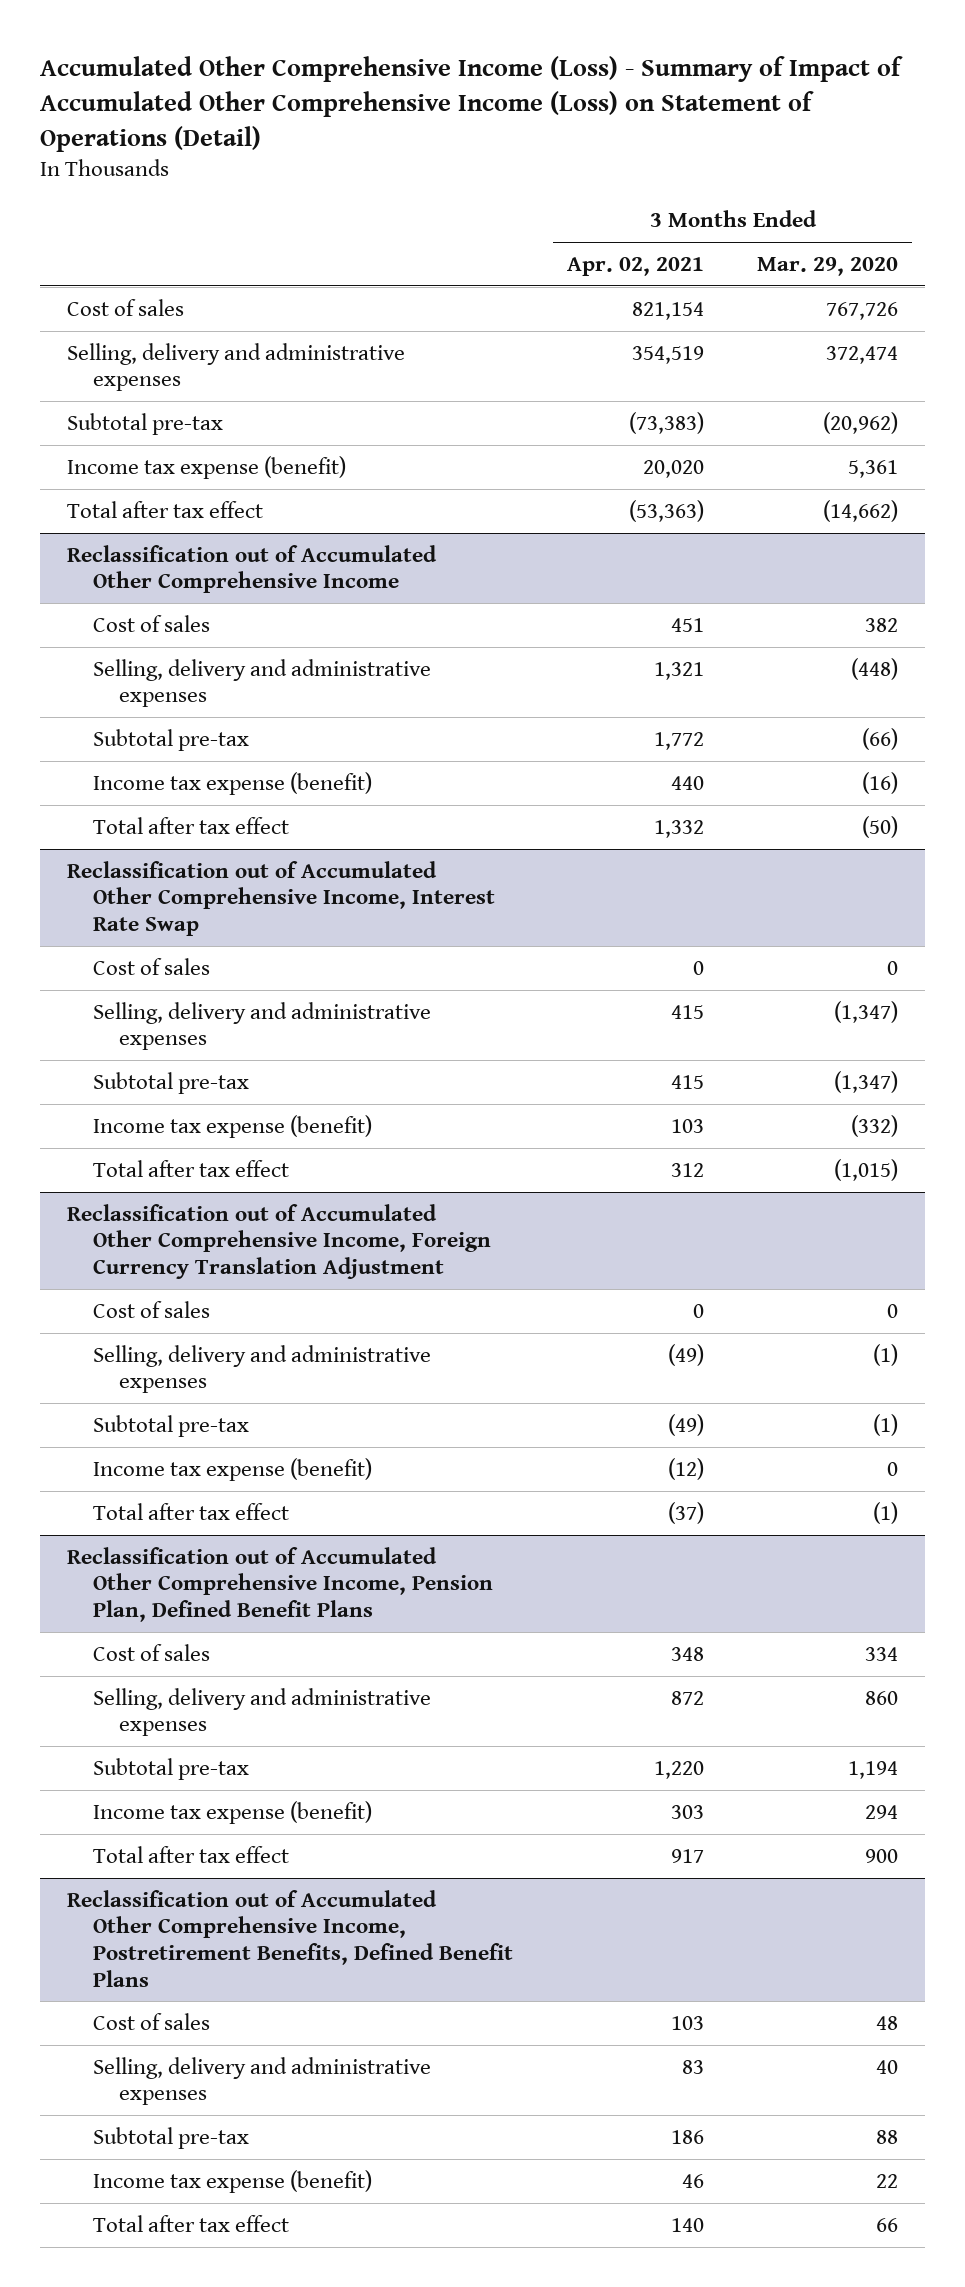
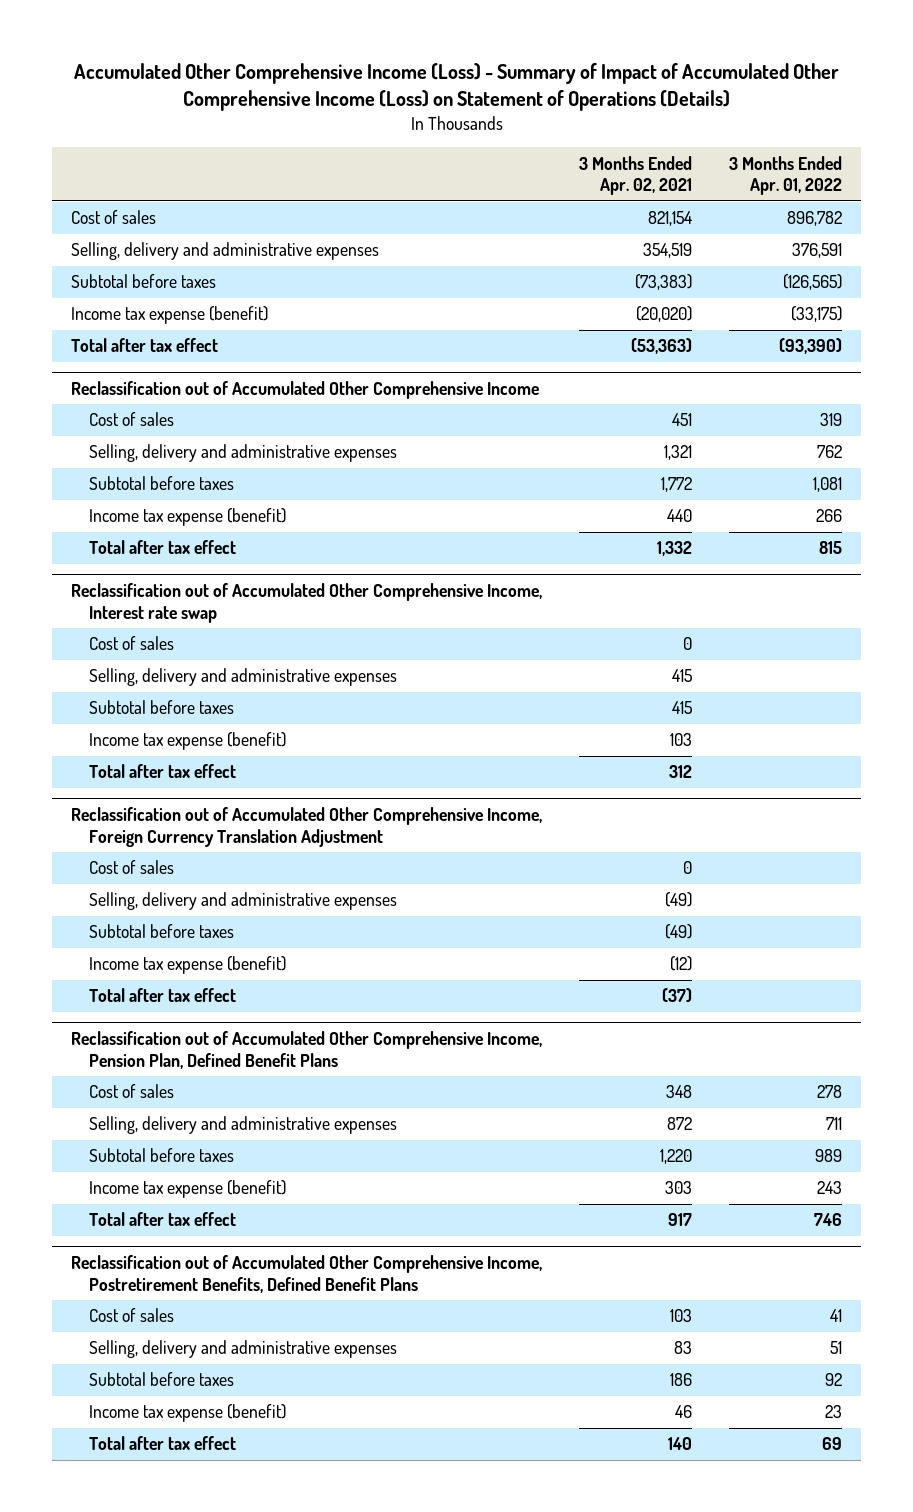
[40,55,904,152] Accumulated Other Comprehensive Income (Loss) - Summary of Impact of Accumulated Other Comprehensive Income (Loss) on Statement of Operations (Detail) -> [73,63,839,112] Accumulated Other Comprehensive Income (Loss) - Summary of Impact of Accumulated Other Comprehensive Income (Loss) on Statement of Operations (Details)
[757,256,899,276] Mar. 29, 2020 -> none
none -> [729,155,843,196] 3 Months Ended Apr. 01, 2022
[67,412,224,435] Subtotal pre-tax -> [70,274,216,289] Subtotal before taxes
[642,459,704,478] 20,020 -> [636,306,693,323] (20,020)
[93,728,250,751] Subtotal pre-tax -> [89,476,235,491] Subtotal before taxes
[67,860,496,936] Reclassification out of Accumulated Other Comprehensive Income, Interest Rate Swap -> [70,583,542,623] Reclassification out of Accumulated Other Comprehensive Income, Interest rate swap
[93,1071,250,1094] Subtotal pre-tax -> [89,700,235,715] Subtotal before taxes
[93,1414,250,1437] Subtotal pre-tax -> [89,924,235,939] Subtotal before taxes
[93,1757,250,1780] Subtotal pre-tax -> [89,1148,235,1163] Subtotal before taxes
[93,2126,250,2149] Subtotal pre-tax -> [89,1372,235,1387] Subtotal before taxes

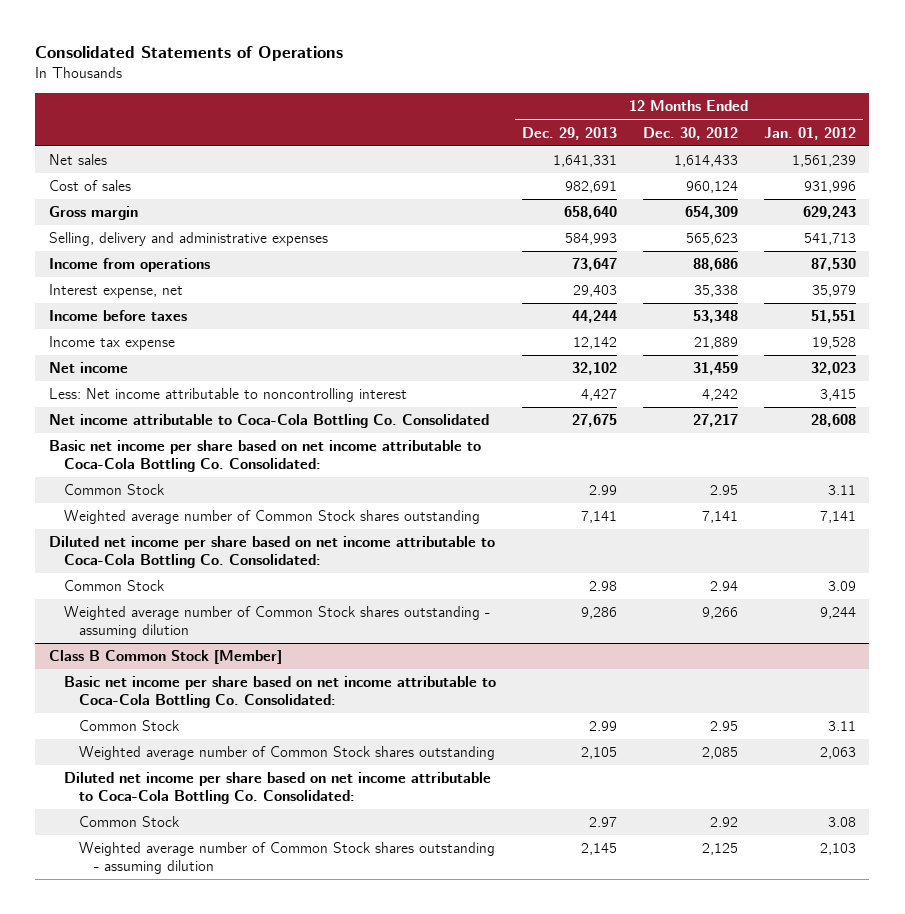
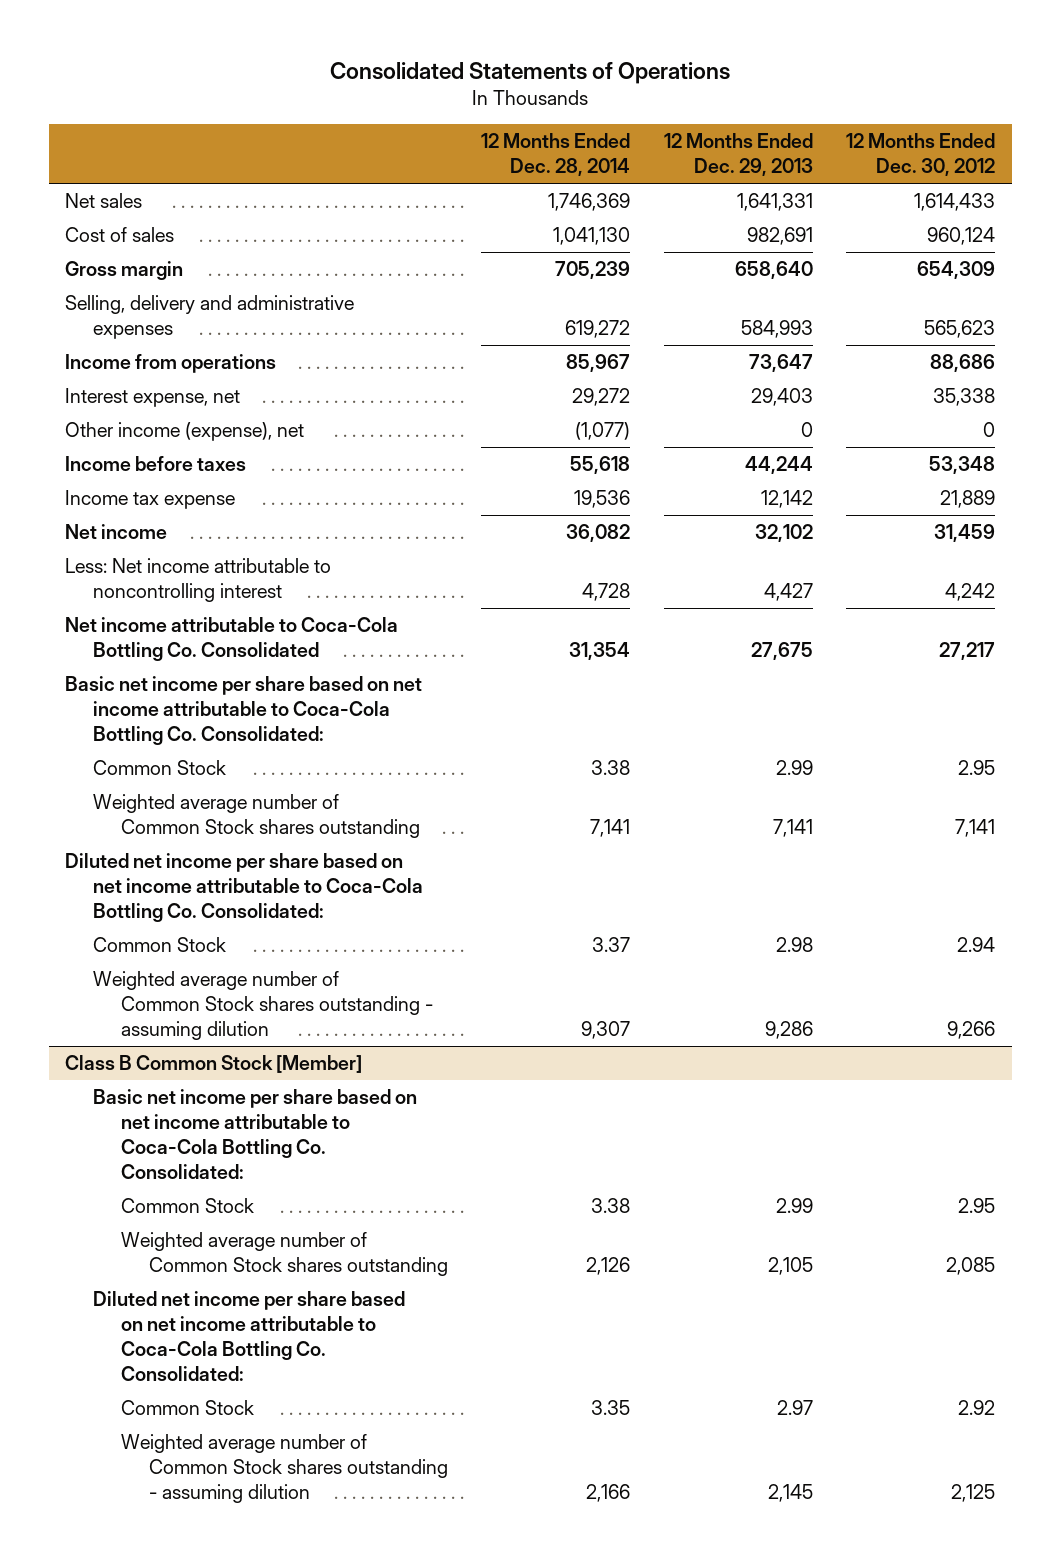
[764,126,857,140] Jan. 01, 2012 -> none
none -> [481,133,631,177] 12 Months Ended Dec. 28, 2014
none -> [65,421,305,441] Other income (expense), net

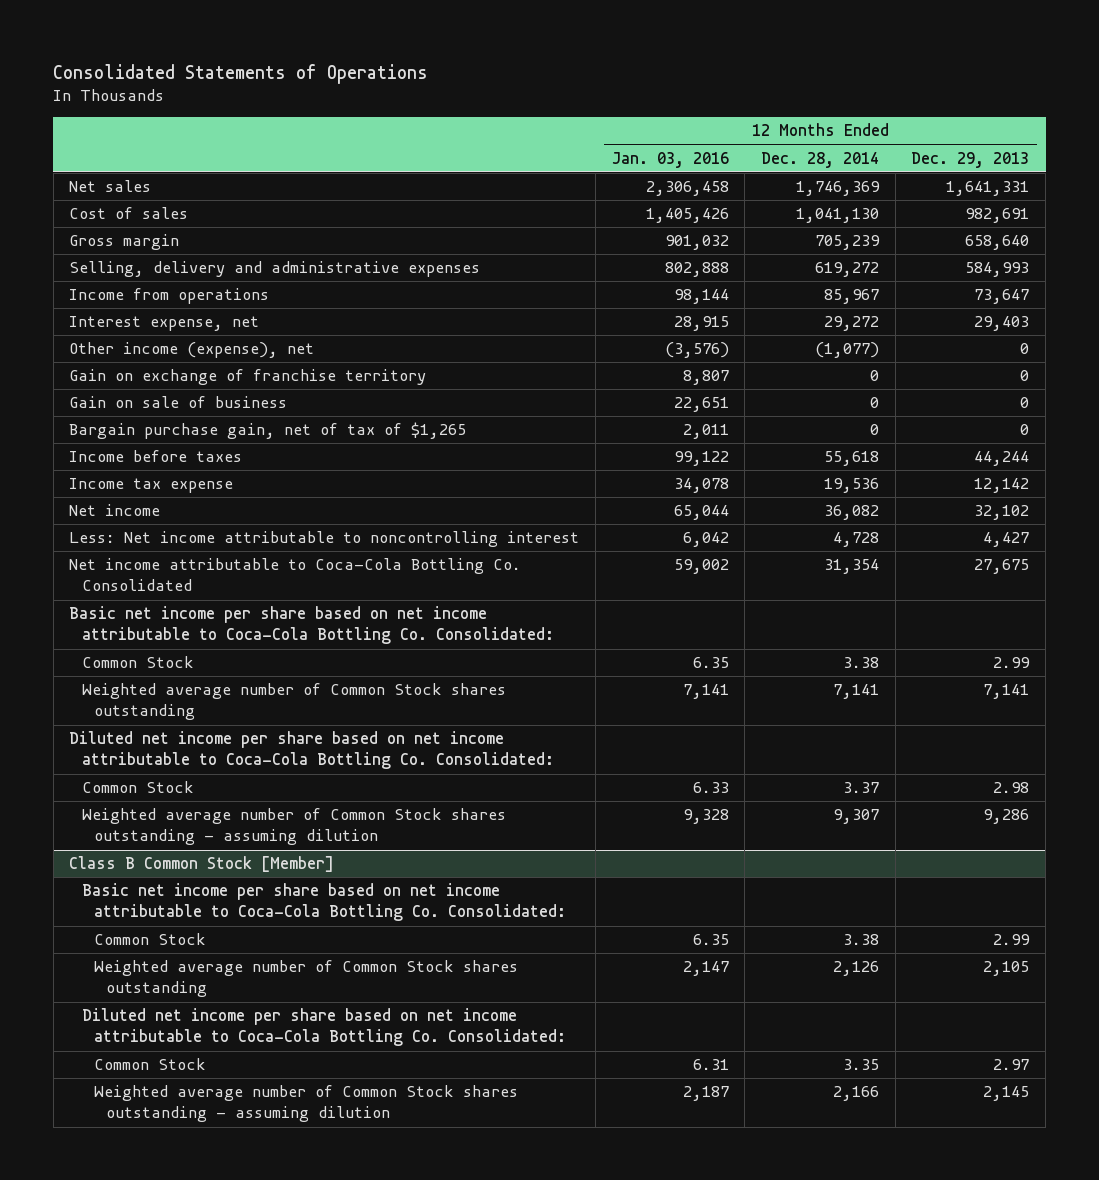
[846,133,996,177] 12 Months Ended Dec. 30, 2012 -> none
none -> [611,151,729,168] Jan. 03, 2016
none -> [69,369,427,386] Gain on exchange of franchise territory
none -> [69,396,288,409] Gain on sale of business
none -> [69,422,467,440] Bargain purchase gain, net of tax of $1,265

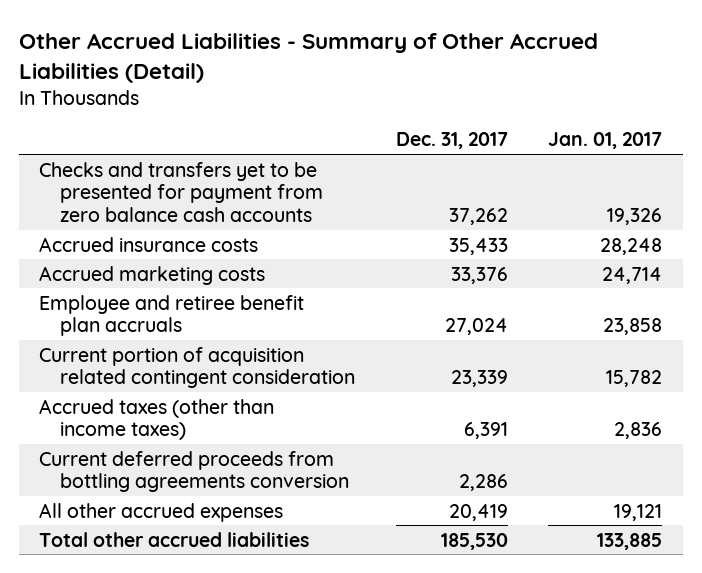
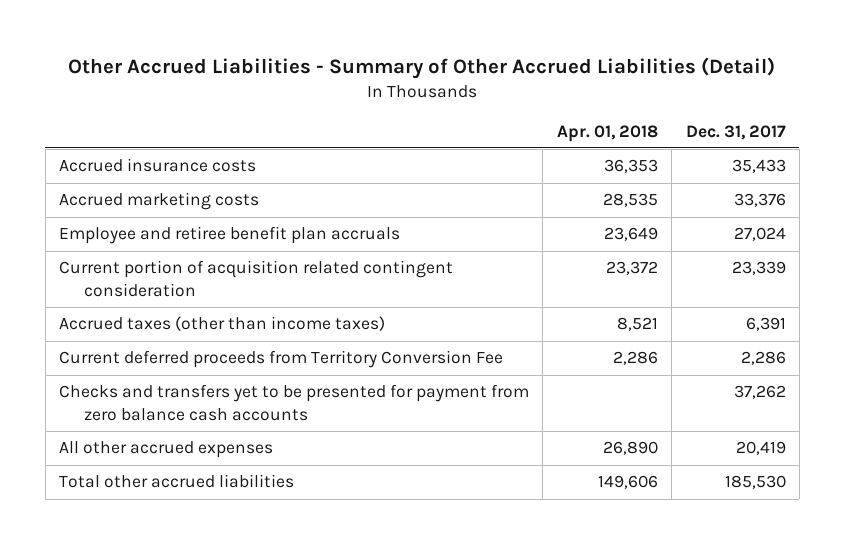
[548,132,663,150] Jan. 01, 2017 -> none
none -> [556,124,658,142] Apr. 01, 2018
[39,450,350,493] Current deferred proceeds from bottling agreements conversion -> [58,350,503,369] Current deferred proceeds from Territory Conversion Fee
[39,161,324,222] Checks and transfers yet to be presented for payment from zero balance cash accounts -> [58,384,529,422] Checks and transfers yet to be presented for payment from zero balance cash accounts

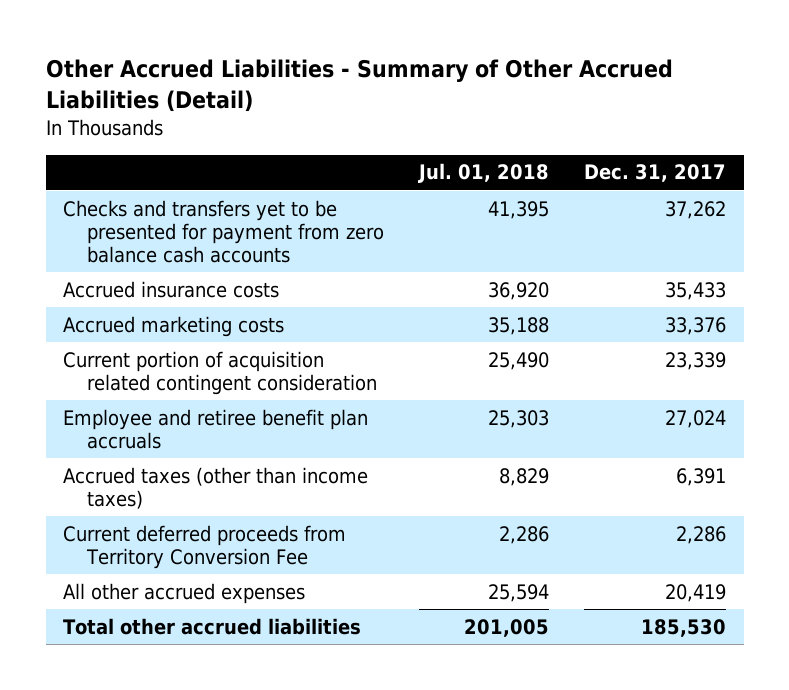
[556,124,658,142] Apr. 01, 2018 -> none
none -> [417,163,549,184] Jul. 01, 2018
[58,384,529,422] Checks and transfers yet to be presented for payment from zero balance cash accounts -> [63,199,384,264] Checks and transfers yet to be presented for payment from zero balance cash accounts
[58,226,400,245] Employee and retiree benefit plan accruals -> [63,408,369,449] Employee and retiree benefit plan accruals

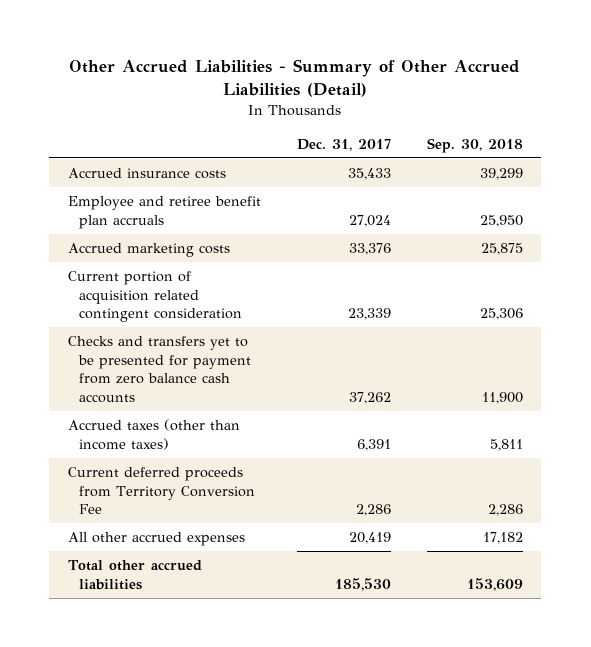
[417,163,549,184] Jul. 01, 2018 -> none
none -> [427,137,524,153] Sep. 30, 2018
[63,408,369,449] Employee and retiree benefit plan accruals -> [67,196,261,229] Employee and retiree benefit plan accruals
[63,199,384,264] Checks and transfers yet to be presented for payment from zero balance cash accounts -> [67,336,251,403] Checks and transfers yet to be presented for payment from zero balance cash accounts

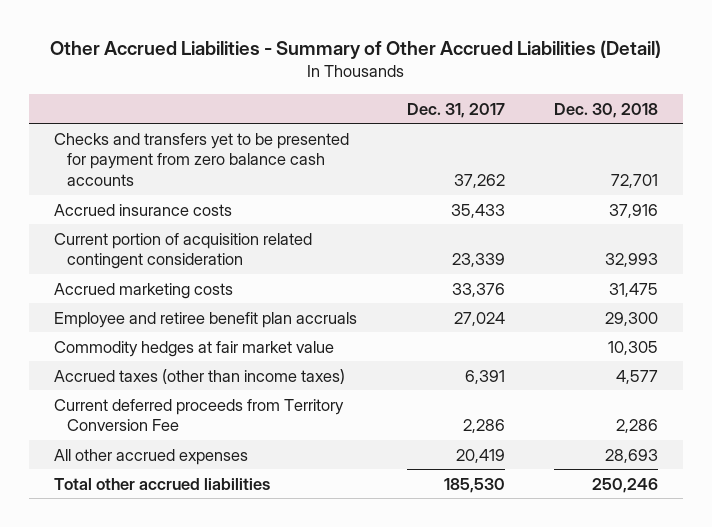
[427,137,524,153] Sep. 30, 2018 -> none
none -> [553,102,658,118] Dec. 30, 2018
[67,336,251,403] Checks and transfers yet to be presented for payment from zero balance cash accounts -> [54,132,350,186] Checks and transfers yet to be presented for payment from zero balance cash accounts
[67,243,230,258] Accrued marketing costs -> [54,282,234,299] Accrued marketing costs
[67,196,261,229] Employee and retiree benefit plan accruals -> [54,311,358,328] Employee and retiree benefit plan accruals
none -> [54,340,335,357] Commodity hedges at fair market value

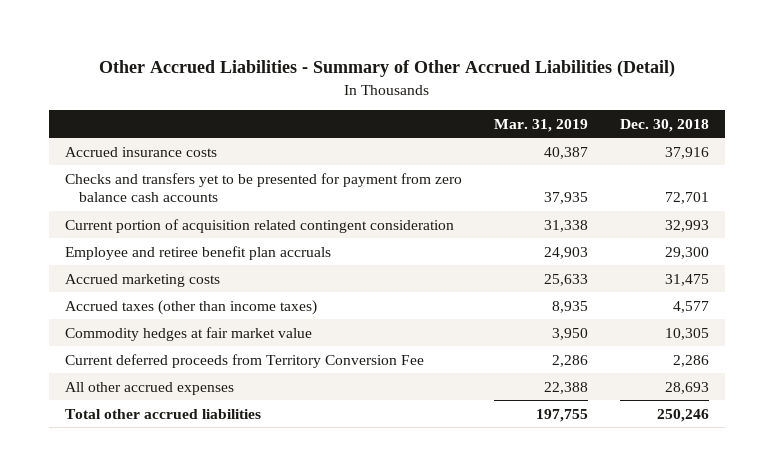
[406,102,505,118] Dec. 31, 2017 -> none
none -> [494,118,589,132] Mar. 31, 2019
[54,132,350,186] Checks and transfers yet to be presented for payment from zero balance cash accounts -> [65,172,463,203] Checks and transfers yet to be presented for payment from zero balance cash accounts
[54,282,234,299] Accrued marketing costs -> [65,273,221,287] Accrued marketing costs
[54,340,335,357] Commodity hedges at fair market value -> [65,326,313,341] Commodity hedges at fair market value

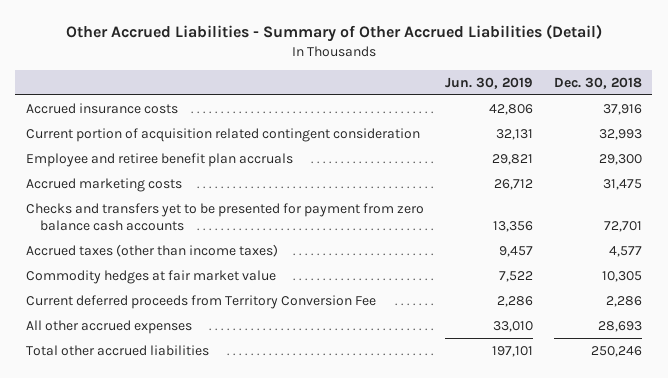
[494,118,589,132] Mar. 31, 2019 -> none
none -> [444,76,533,89] Jun. 30, 2019
[65,172,463,203] Checks and transfers yet to be presented for payment from zero balance cash accounts -> [25,202,424,231] Checks and transfers yet to be presented for payment from zero balance cash accounts

